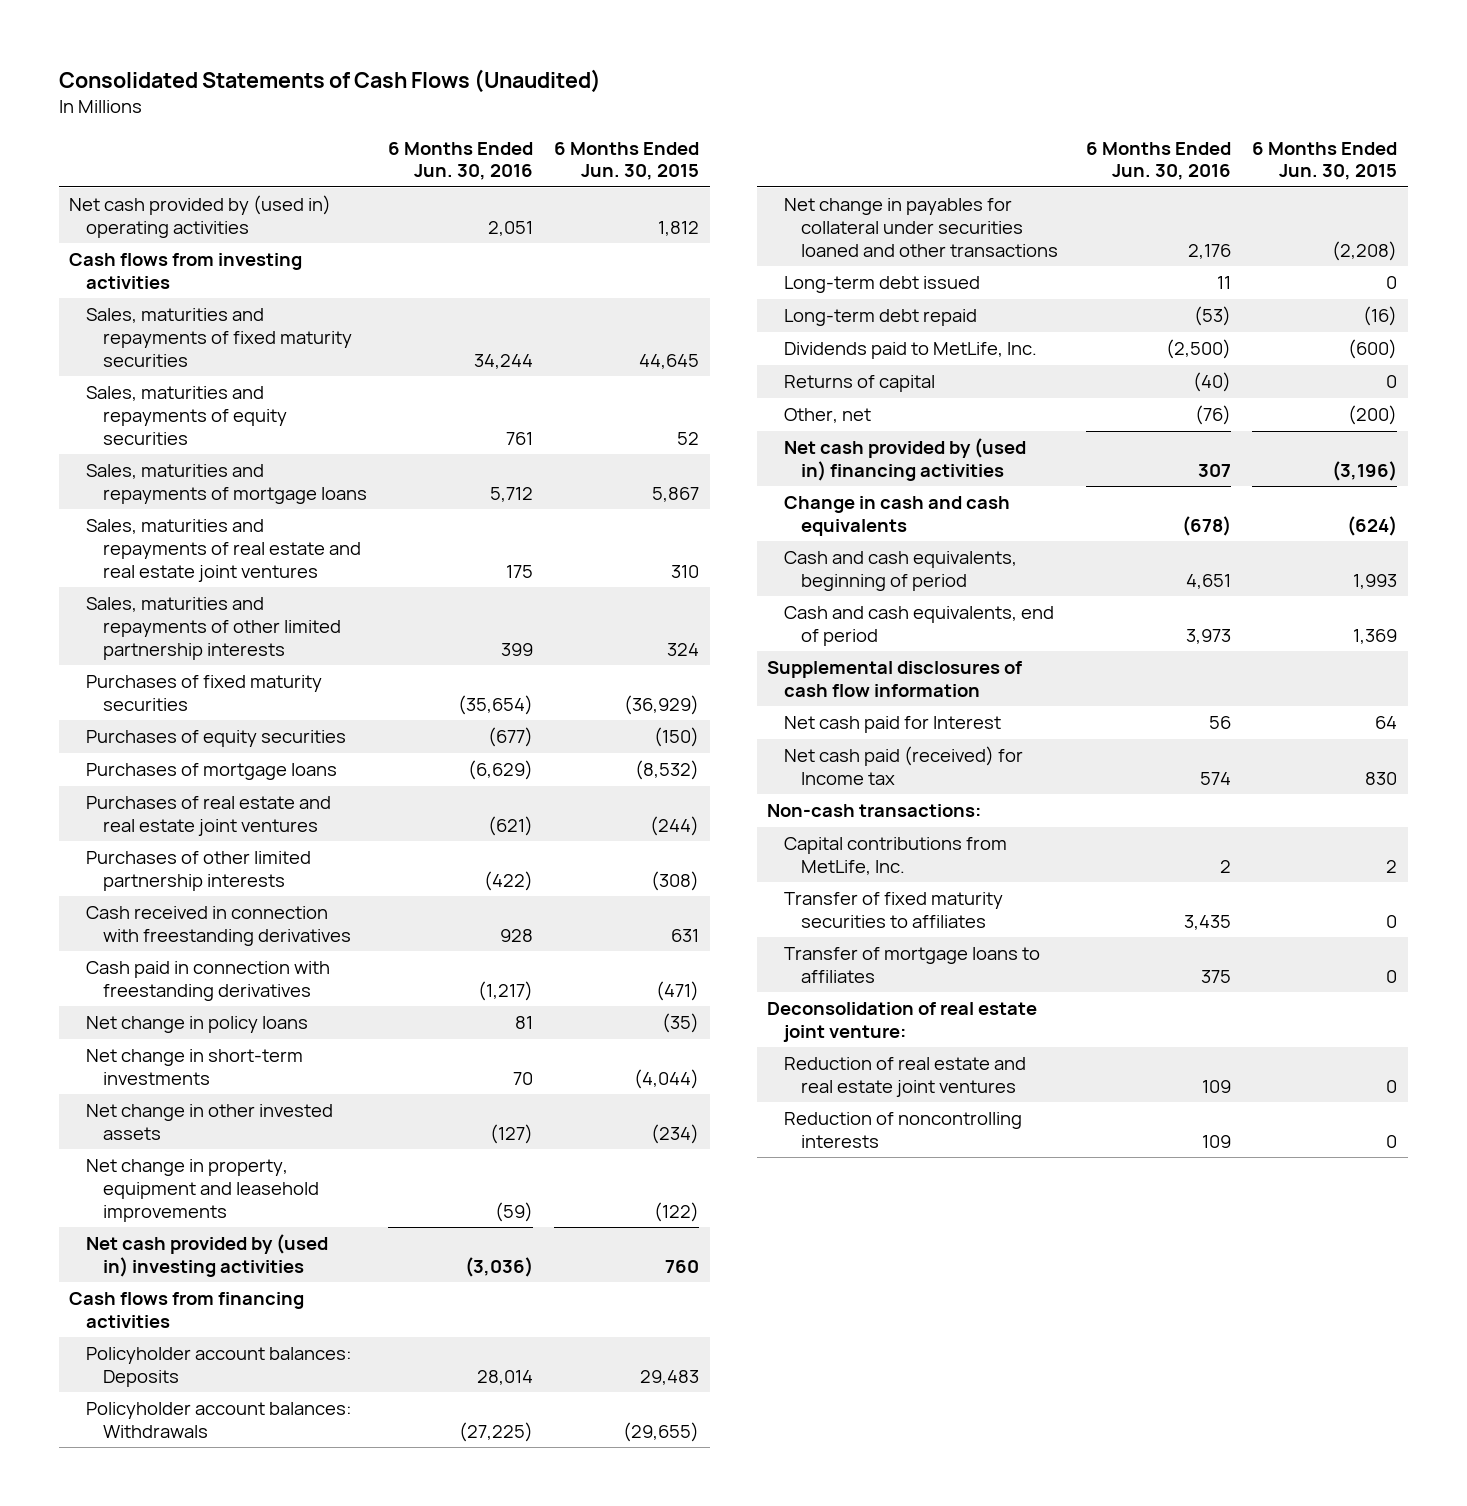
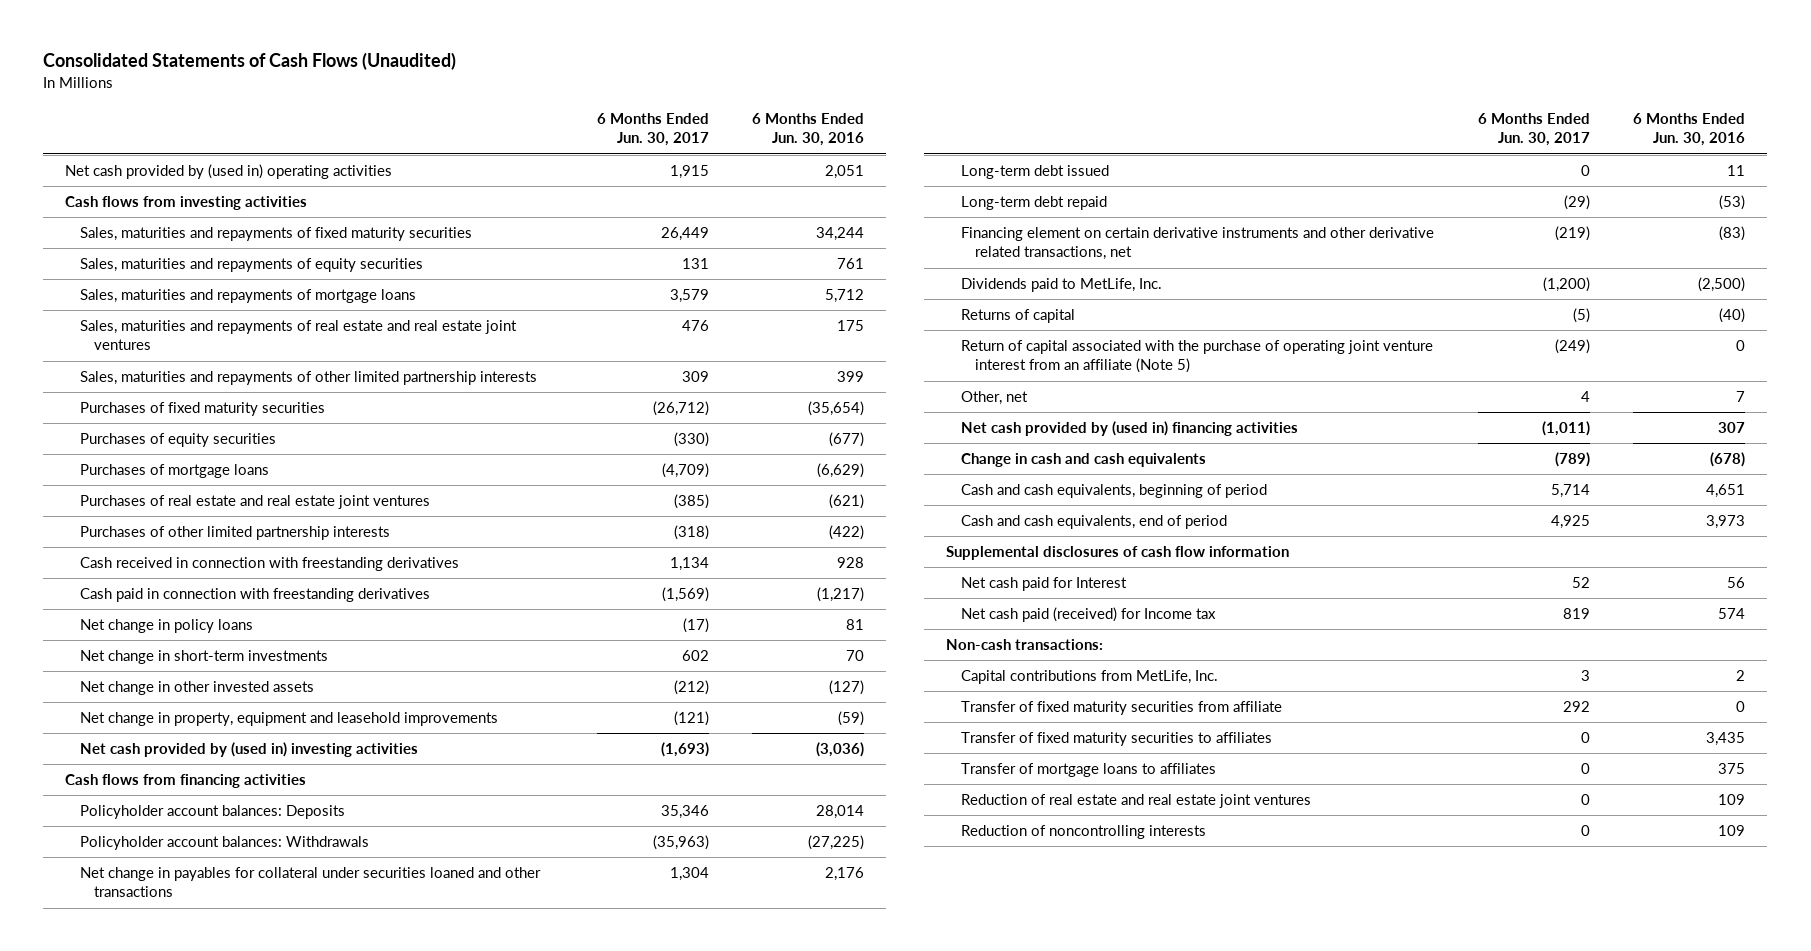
[554,141,700,181] 6 Months Ended Jun. 30, 2015 -> none
none -> [596,113,709,147] 6 Months Ended Jun. 30, 2017
none -> [960,227,1434,261] Financing element on certain derivative instruments and other derivative related transactions, net
none -> [960,340,1433,374] Return of capital associated with the purchase of operating joint venture interest from an affiliate (Note 5)
[1195,405,1232,426] (76) -> [1736,391,1746,403] 7
none -> [960,701,1282,716] Transfer of fixed maturity securities from affiliate
[767,1002,1038,1042] Deconsolidation of real estate joint venture: -> none

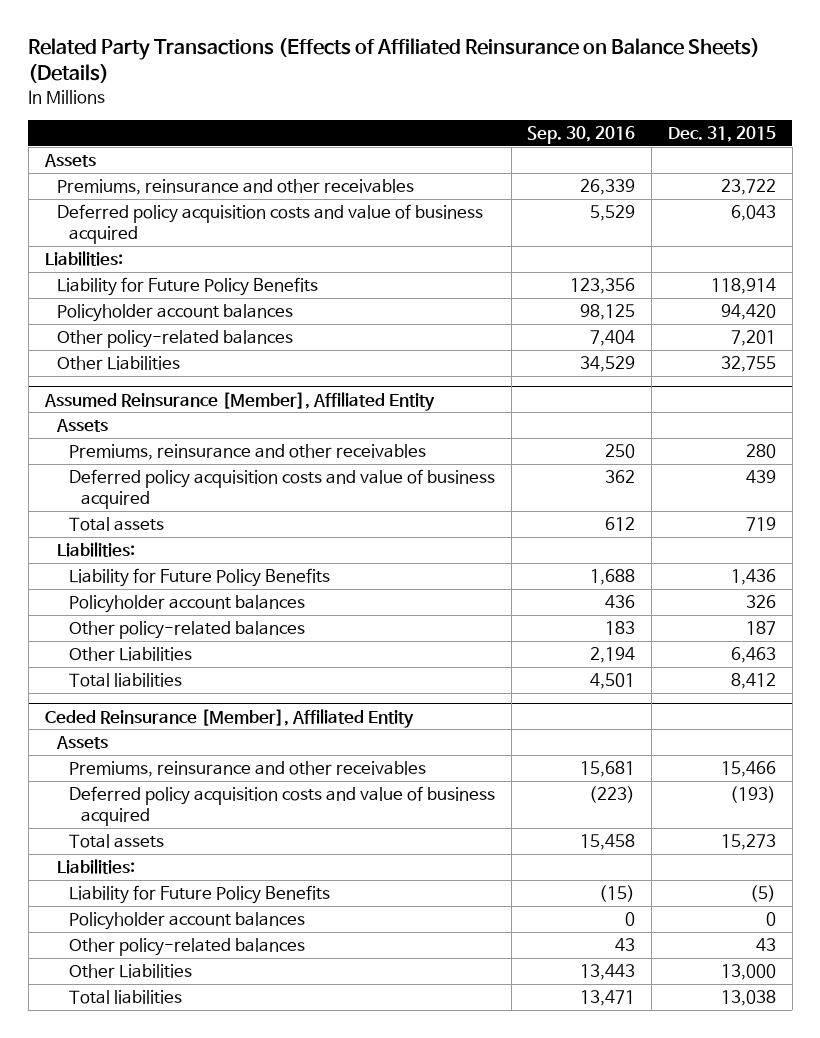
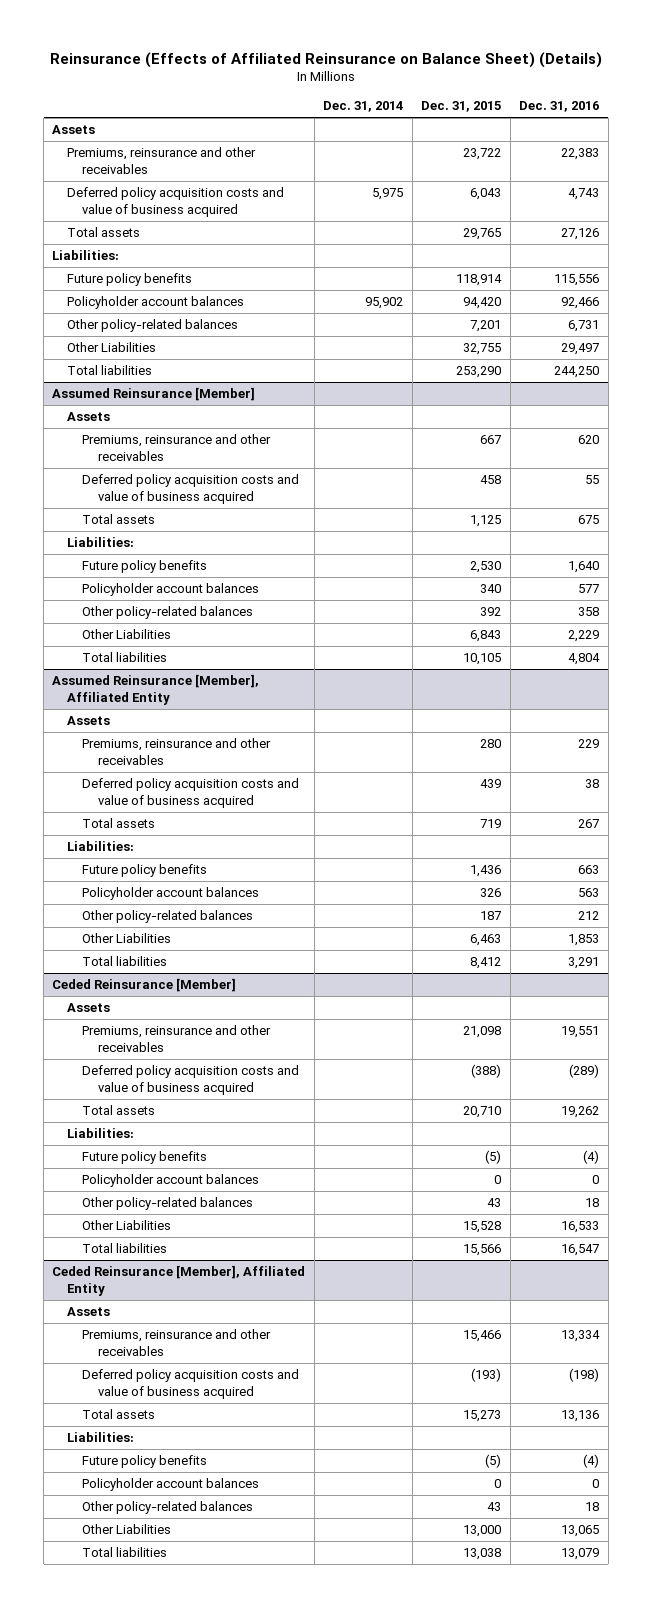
[28,38,761,84] Related Party Transactions (Effects of Affiliated Reinsurance on Balance Sheets) (Details) -> [49,51,602,68] Reinsurance (Effects of Affiliated Reinsurance on Balance Sheet) (Details)
[527,125,636,144] Sep. 30, 2016 -> none
none -> [323,101,404,113] Dec. 31, 2014
none -> [519,101,600,113] Dec. 31, 2016
none -> [67,227,141,238] Total assets
[56,276,318,296] Liability for Future Policy Benefits -> [67,273,193,287] Future policy benefits
none -> [67,365,153,376] Total liabilities
none -> [52,387,256,402] Assumed Reinsurance [Member]
none -> [67,412,111,422] Assets
none -> [82,434,272,461] Premiums, reinsurance and other receivables
none -> [82,474,300,504] Deferred policy acquisition costs and value of business acquired
none -> [82,514,156,525] Total assets
none -> [67,537,135,548] Liabilities:
none -> [82,560,208,574] Future policy benefits
none -> [82,583,260,597] Policyholder account balances
none -> [82,606,254,620] Other policy-related balances
none -> [82,629,172,640] Other Liabilities
none -> [82,652,168,663] Total liabilities
[68,567,330,587] Liability for Future Policy Benefits -> [82,864,208,878] Future policy benefits
none -> [52,978,237,993] Ceded Reinsurance [Member]
none -> [67,1003,111,1013] Assets
none -> [82,1025,272,1052] Premiums, reinsurance and other receivables
none -> [82,1065,300,1095] Deferred policy acquisition costs and value of business acquired
none -> [82,1105,156,1116] Total assets
none -> [67,1128,135,1139] Liabilities:
none -> [82,1151,208,1165] Future policy benefits
none -> [82,1174,260,1188] Policyholder account balances
none -> [82,1197,254,1211] Other policy-related balances
none -> [82,1220,172,1231] Other Liabilities
none -> [82,1243,168,1254] Total liabilities
[68,884,330,904] Liability for Future Policy Benefits -> [82,1455,208,1469] Future policy benefits

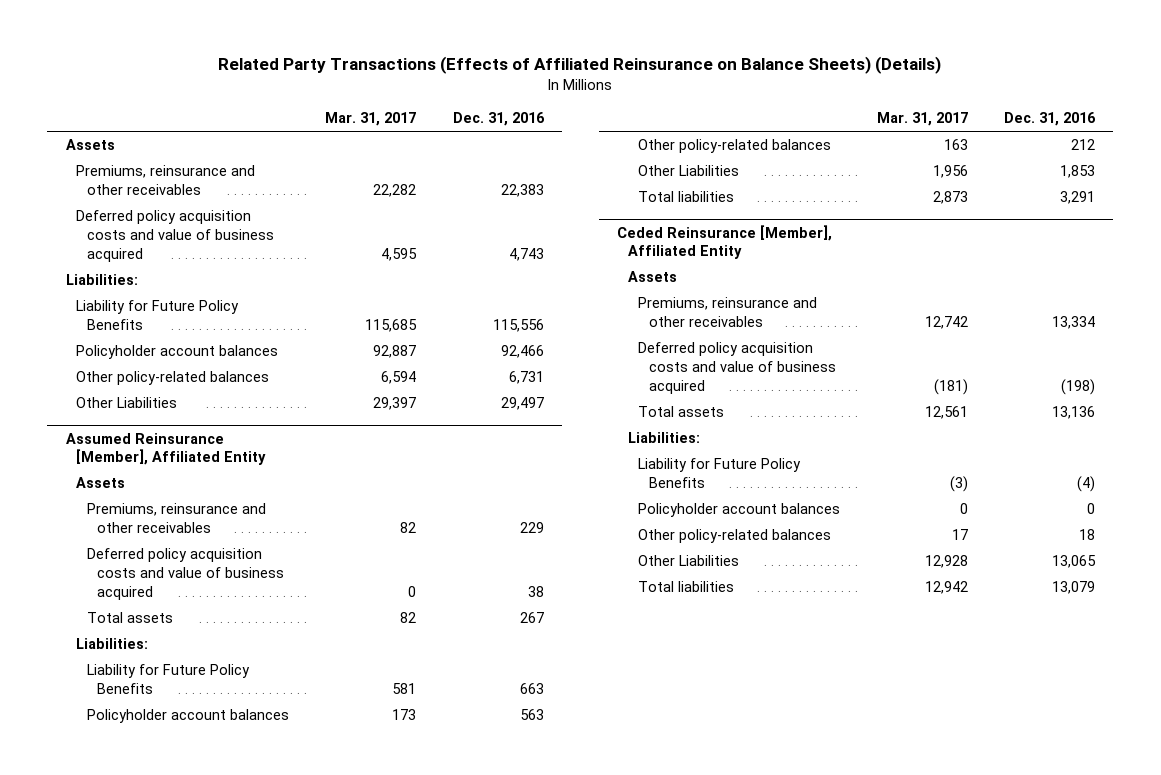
[49,51,602,68] Reinsurance (Effects of Affiliated Reinsurance on Balance Sheet) (Details) -> [218,56,942,75] Related Party Transactions (Effects of Affiliated Reinsurance on Balance Sheets) (Details)
[323,101,404,113] Dec. 31, 2014 -> none
[421,101,502,113] Dec. 31, 2015 -> none
none -> [325,112,417,127] Mar. 31, 2017
[67,227,141,238] Total assets -> none
[67,273,193,287] Future policy benefits -> [76,300,240,331] Liability for Future Policy Benefits
[67,365,153,376] Total liabilities -> none
[52,387,256,402] Assumed Reinsurance [Member] -> none
[67,412,111,422] Assets -> none
[82,434,272,461] Premiums, reinsurance and other receivables -> none
[82,474,300,504] Deferred policy acquisition costs and value of business acquired -> none
[82,514,156,525] Total assets -> none
[67,537,135,548] Liabilities: -> none
[82,560,208,574] Future policy benefits -> none
[82,583,260,597] Policyholder account balances -> none
[82,606,254,620] Other policy-related balances -> none
[82,629,172,640] Other Liabilities -> none
[82,652,168,663] Total liabilities -> none
[82,864,208,878] Future policy benefits -> [86,664,250,695] Liability for Future Policy Benefits
[52,978,237,993] Ceded Reinsurance [Member] -> none
[67,1003,111,1013] Assets -> none
[82,1025,272,1052] Premiums, reinsurance and other receivables -> none
[82,1065,300,1095] Deferred policy acquisition costs and value of business acquired -> none
[82,1105,156,1116] Total assets -> none
[67,1128,135,1139] Liabilities: -> none
[82,1151,208,1165] Future policy benefits -> none
[82,1174,260,1188] Policyholder account balances -> none
[82,1197,254,1211] Other policy-related balances -> none
[82,1220,172,1231] Other Liabilities -> none
[82,1243,168,1254] Total liabilities -> none
[82,1455,208,1469] Future policy benefits -> [638,458,802,489] Liability for Future Policy Benefits

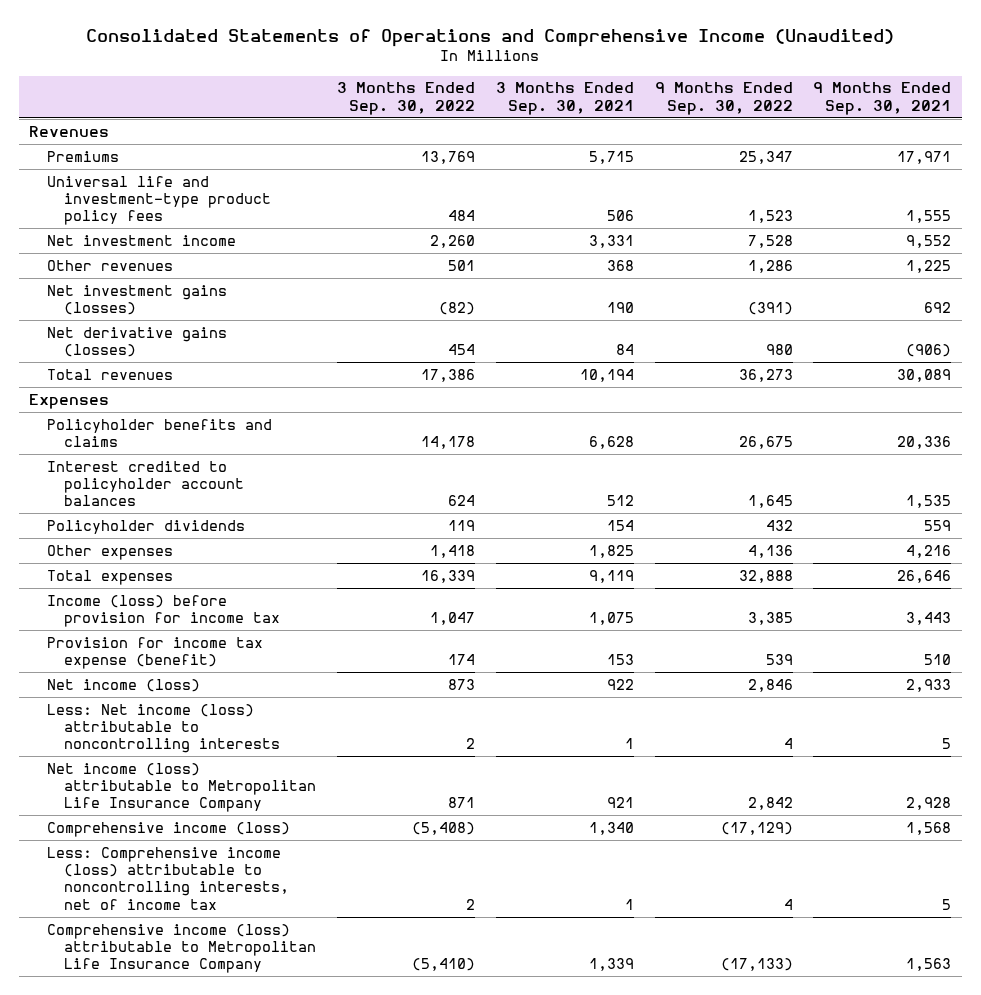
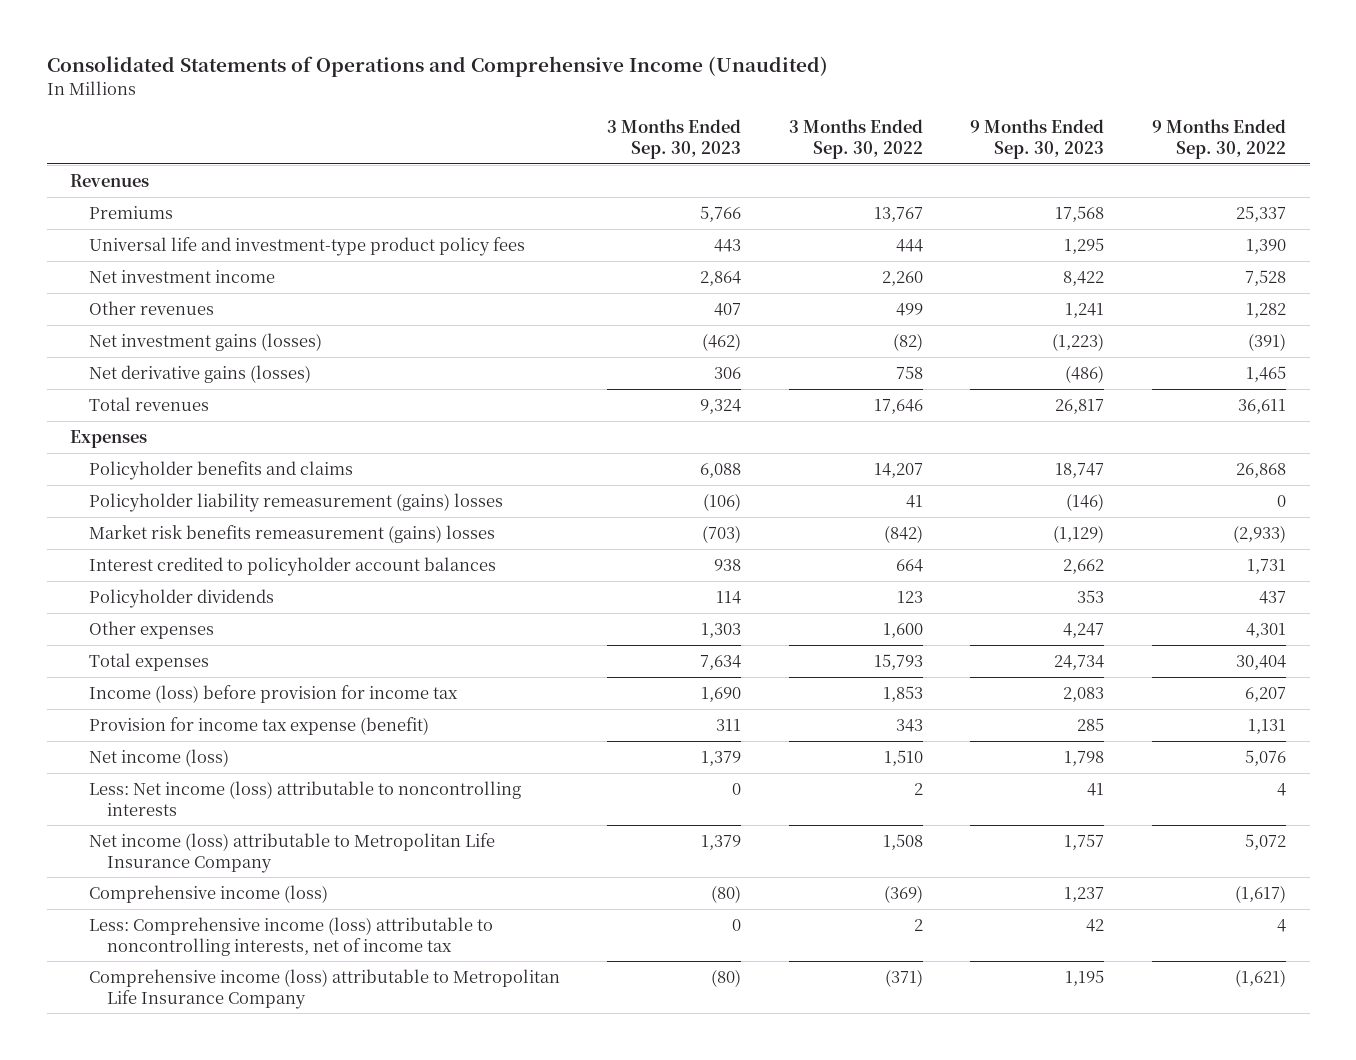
[495,82,634,115] 3 Months Ended Sep. 30, 2021 -> none
[813,82,952,115] 9 Months Ended Sep. 30, 2021 -> none
none -> [607,119,742,160] 3 Months Ended Sep. 30, 2023
none -> [970,119,1105,160] 9 Months Ended Sep. 30, 2023
[420,150,475,164] 13,769 -> [873,206,923,222] 13,767
[738,150,793,164] 25,347 -> [1235,205,1286,222] 25,337
[447,210,475,222] 484 -> [895,238,923,252] 444
[747,210,793,224] 1,523 -> [1245,238,1286,254] 1,390
[447,259,475,271] 501 -> [895,302,923,316] 499
[747,259,793,273] 1,286 -> [1245,302,1286,318] 1,282
[447,344,475,356] 454 -> [895,365,923,379] 758
[765,344,793,356] 980 -> [1245,365,1286,382] 1,465
[420,368,475,382] 17,386 -> [873,398,923,414] 17,646
[738,368,793,382] 36,273 -> [1237,398,1286,414] 36,611
[420,436,475,450] 14,178 -> [873,462,923,478] 14,207
[738,436,793,450] 26,675 -> [1235,462,1286,478] 26,868
none -> [88,492,503,512] Policyholder liability remeasurement (gains) losses
none -> [88,524,495,543] Market risk benefits remeasurement (gains) losses
[447,495,475,507] 624 -> [895,558,923,572] 664
[747,495,793,509] 1,645 -> [1246,558,1286,574] 1,731
[447,519,475,531] 119 -> [896,590,923,603] 123
[765,519,793,531] 432 -> [1258,590,1286,604] 437
[429,544,475,558] 1,418 -> [882,622,923,638] 1,600
[747,544,793,558] 4,136 -> [1245,622,1286,638] 4,301
[420,569,475,583] 16,339 -> [873,653,923,670] 15,793
[738,569,793,583] 32,888 -> [1235,654,1286,670] 30,404
[429,612,475,626] 1,047 -> [882,685,923,702] 1,853
[747,612,793,626] 3,385 -> [1244,686,1286,702] 6,207
[447,654,475,666] 174 -> [895,718,923,732] 343
[765,654,793,666] 539 -> [1247,718,1286,734] 1,131
[447,678,475,690] 873 -> [883,749,923,766] 1,510
[747,678,793,692] 2,846 -> [1244,749,1286,766] 5,076
[447,797,475,809] 871 -> [882,833,923,850] 1,508
[747,797,793,811] 2,842 -> [1244,833,1286,850] 5,072
[411,821,475,835] (5,408) -> [883,884,923,903] (369)
[720,821,793,835] (17,129) -> [1234,884,1286,903] (1,617)
[411,958,475,972] (5,410) -> [884,968,923,987] (371)
[720,958,793,972] (17,133) -> [1234,968,1286,987] (1,621)

